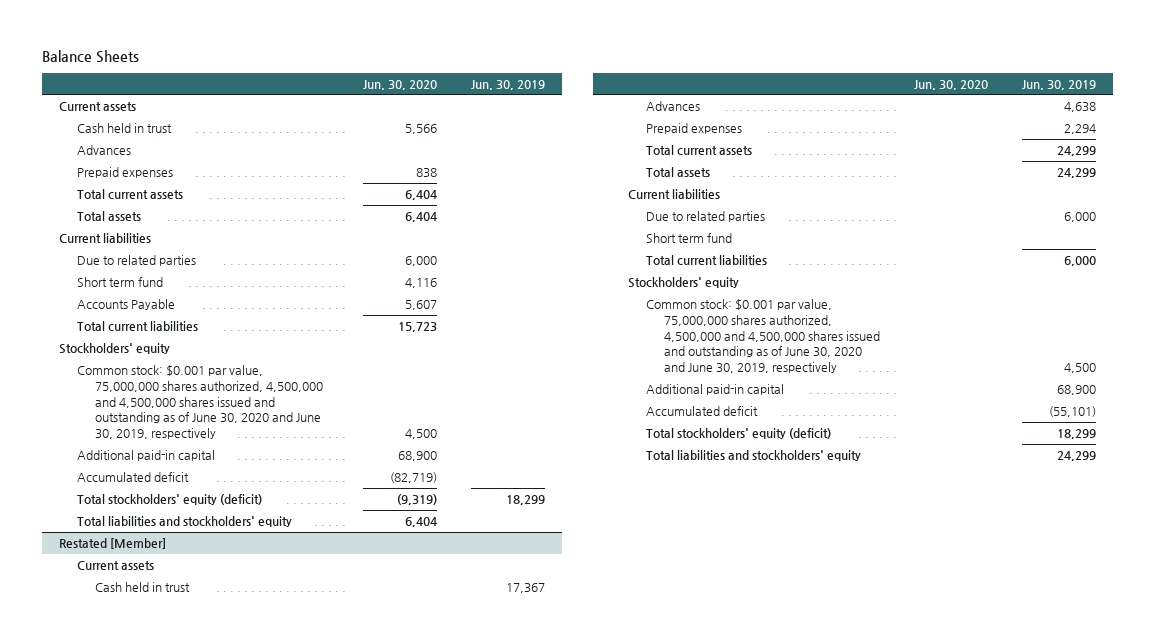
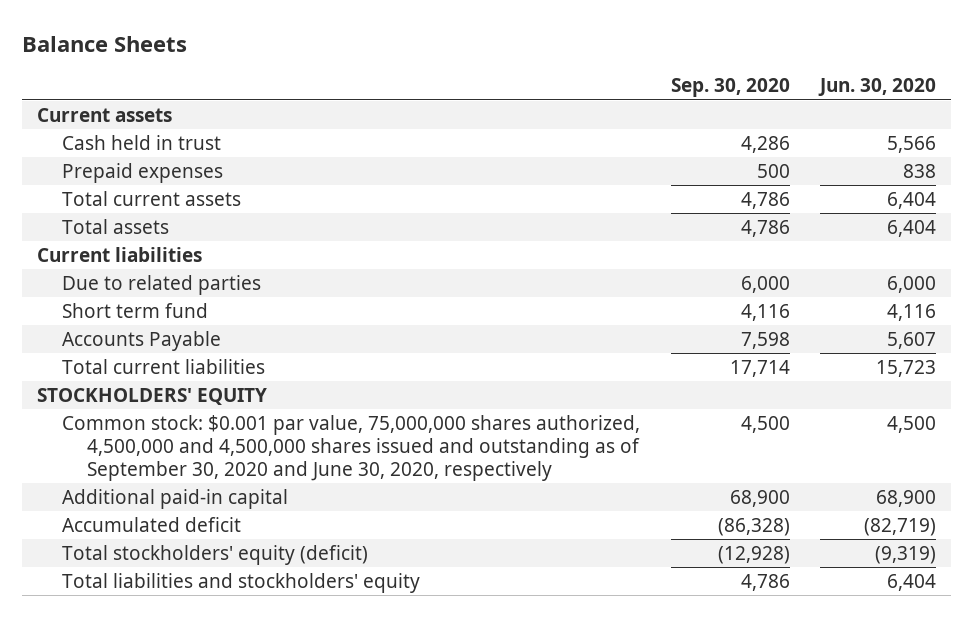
[470,79,545,90] Jun. 30, 2019 -> none
none -> [670,78,790,98] Sep. 30, 2020
[76,145,131,156] Advances -> none
[58,343,170,355] Stockholders' equity -> [37,388,268,406] STOCKHOLDERS' EQUITY
[76,365,323,440] Common stock: $0.001 par value, 75,000,000 shares authorized, 4,500,000 and 4,500,000 shares issued and outstanding as of June 30, 2020 and June 30, 2019, respectively -> [62,415,641,482] Common stock: $0.001 par value, 75,000,000 shares authorized, 4,500,000 and 4,500,000 shares issued and outstanding as of September 30, 2020 and June 30, 2020, respectively
[58,538,166,550] Restated [Member] -> none
[76,561,154,571] Current assets -> none
[94,582,190,593] Cash held in trust -> none
[645,101,700,112] Advances -> none
[645,123,742,135] Prepaid expenses -> none
[645,145,752,156] Total current assets -> none
[645,167,710,178] Total assets -> none
[627,189,720,200] Current liabilities -> none
[645,211,765,223] Due to related parties -> none
[645,233,732,244] Short term fund -> none
[645,255,767,266] Total current liabilities -> none
[627,277,739,289] Stockholders' equity -> none
[645,299,880,374] Common stock: $0.001 par value, 75,000,000 shares authorized, 4,500,000 and 4,500,000 shares issued and outstanding as of June 30, 2020 and June 30, 2019, respectively -> none
[645,384,784,396] Additional paid-in capital -> none
[645,406,758,417] Accumulated deficit -> none
[645,428,831,440] Total stockholders' equity (deficit) -> none
[645,450,861,462] Total liabilities and stockholders' equity -> none

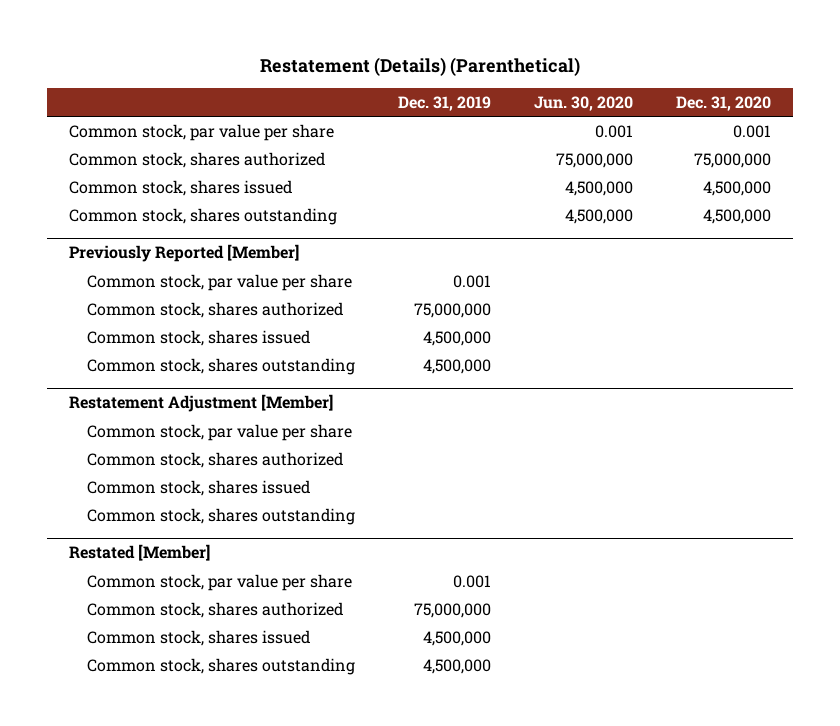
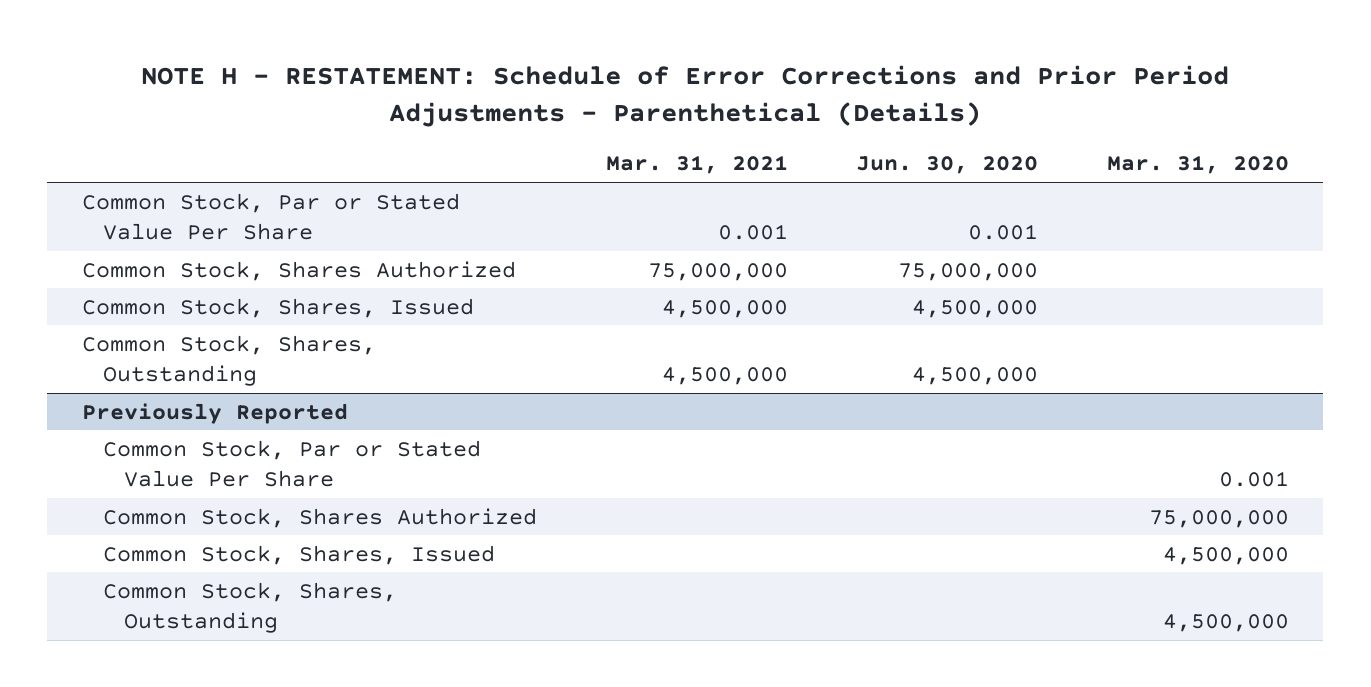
[260,56,581,76] Restatement (Details) (Parenthetical) -> [141,65,1230,128] NOTE H - RESTATEMENT: Schedule of Error Corrections and Prior Period Adjustments - Parenthetical (Details)
[398,95,492,111] Dec. 31, 2019 -> none
[676,95,772,111] Dec. 31, 2020 -> none
none -> [605,155,788,175] Mar. 31, 2021
none -> [1107,155,1290,175] Mar. 31, 2020
[68,394,333,413] Restatement Adjustment [Member] -> none
[87,423,353,441] Common stock, par value per share -> none
[87,451,344,468] Common stock, shares authorized -> none
[87,479,311,496] Common stock, shares issued -> none
[87,507,356,525] Common stock, shares outstanding -> none
[68,544,210,562] Restated [Member] -> none
[87,573,353,591] Common stock, par value per share -> none
[87,601,344,618] Common stock, shares authorized -> none
[87,629,311,646] Common stock, shares issued -> none
[87,657,356,675] Common stock, shares outstanding -> none
[68,123,334,141] Common stock, par value per share -> [81,192,460,241] Common Stock, Par or Stated Value Per Share
[68,151,325,168] Common stock, shares authorized -> [81,260,516,281] Common Stock, Shares Authorized
[68,179,292,196] Common stock, shares issued -> [81,297,474,318] Common Stock, Shares, Issued
[68,207,337,225] Common stock, shares outstanding -> [81,334,376,387] Common Stock, Shares, Outstanding
[68,244,299,263] Previously Reported [Member] -> [81,402,348,424] Previously Reported
[87,273,353,291] Common stock, par value per share -> [103,439,482,488] Common Stock, Par or Stated Value Per Share
[87,301,344,318] Common stock, shares authorized -> [103,507,538,528] Common Stock, Shares Authorized
[87,329,311,346] Common stock, shares issued -> [103,544,496,565] Common Stock, Shares, Issued
[87,357,356,375] Common stock, shares outstanding -> [103,581,398,634] Common Stock, Shares, Outstanding

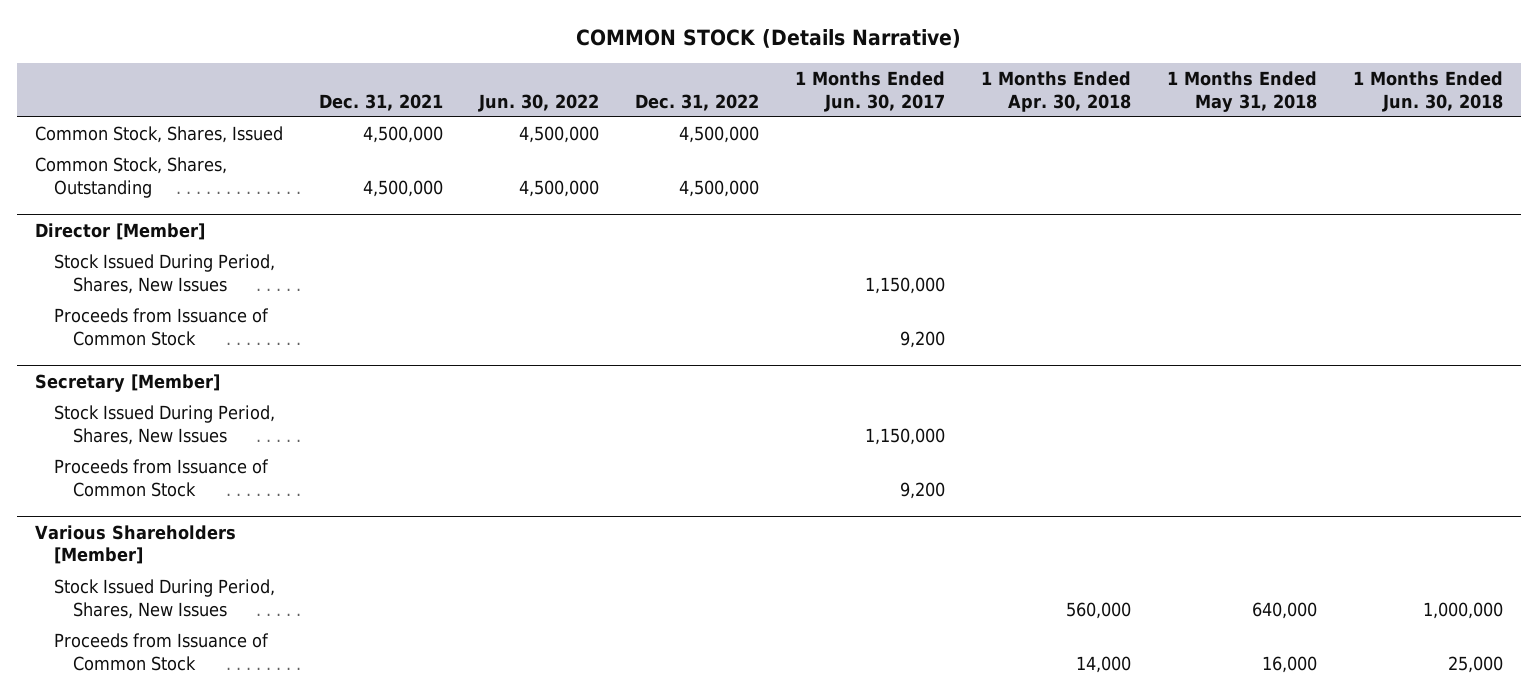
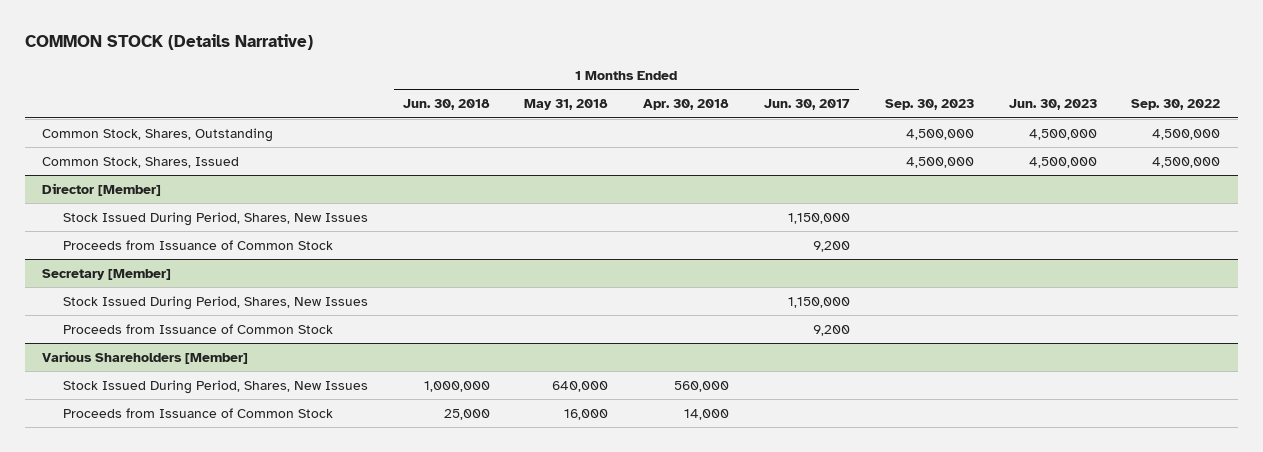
[319,93,444,111] Dec. 31, 2021 -> none
[477,93,599,112] Jun. 30, 2022 -> none
[634,93,759,111] Dec. 31, 2022 -> none
none -> [884,99,974,111] Sep. 30, 2023
none -> [1008,99,1097,111] Jun. 30, 2023
none -> [1131,99,1221,111] Sep. 30, 2022
[35,126,284,144] Common Stock, Shares, Issued -> [42,156,240,168] Common Stock, Shares, Issued

